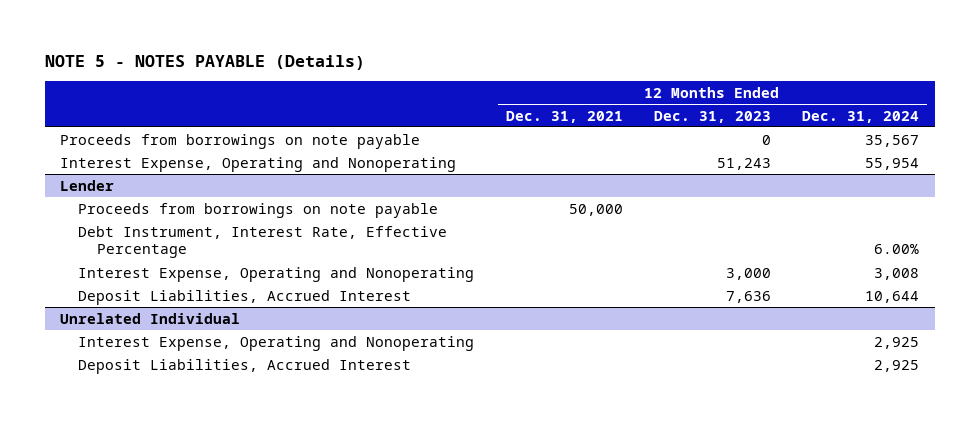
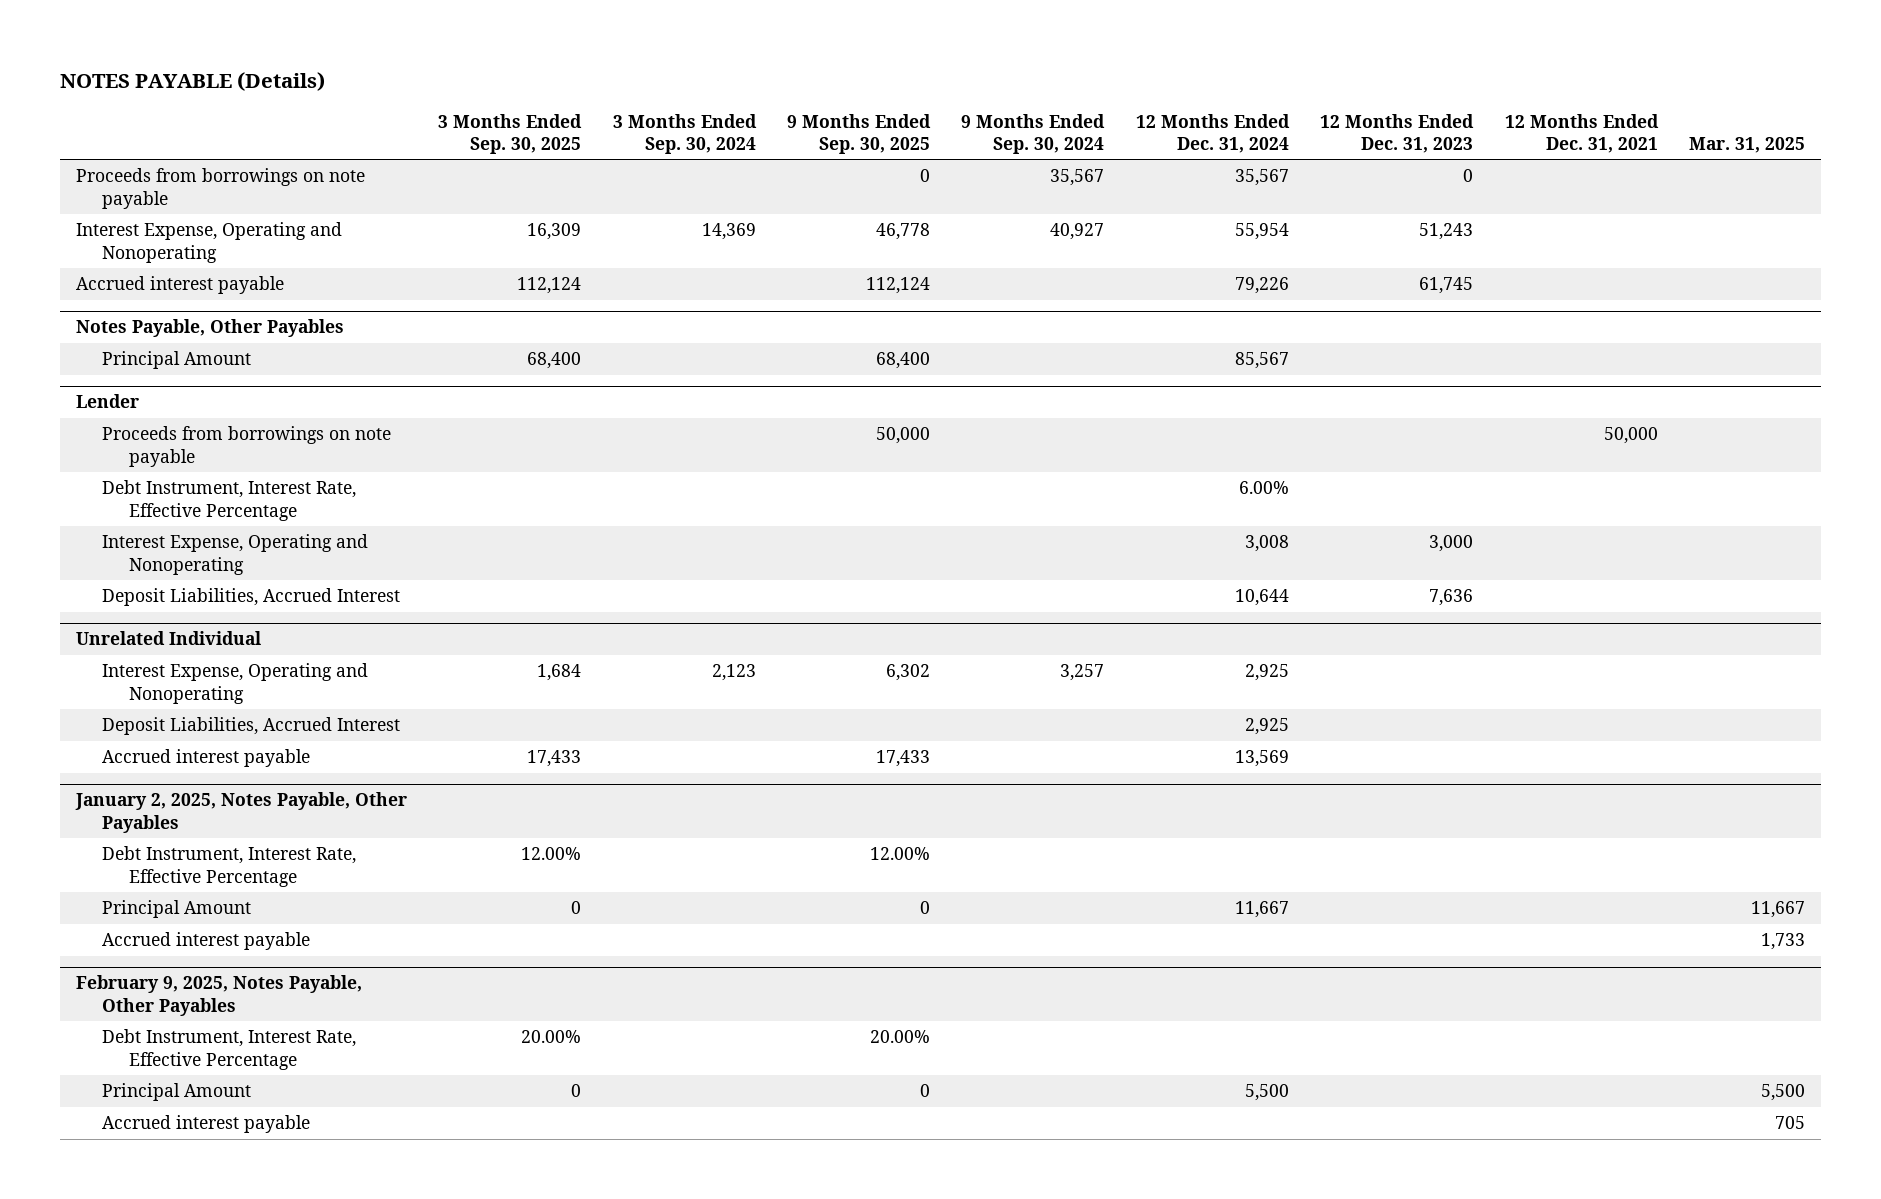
[44,55,365,71] NOTE 5 - NOTES PAYABLE (Details) -> [60,71,326,91] NOTES PAYABLE (Details)
none -> [438,113,583,154] 3 Months Ended Sep. 30, 2025
none -> [612,113,757,154] 3 Months Ended Sep. 30, 2024
none -> [787,113,932,154] 9 Months Ended Sep. 30, 2025
none -> [961,113,1106,154] 9 Months Ended Sep. 30, 2024
none -> [1688,136,1805,153] Mar. 31, 2025
none -> [75,276,284,295] Accrued interest payable
none -> [75,319,344,338] Notes Payable, Other Payables
none -> [102,351,252,370] Principal Amount
none -> [102,749,311,768] Accrued interest payable
none -> [74,792,407,833] January 2, 2025, Notes Payable, Other Payables
none -> [102,846,357,887] Debt Instrument, Interest Rate, Effective Percentage
none -> [102,900,252,919] Principal Amount
none -> [102,932,311,951] Accrued interest payable
none -> [75,975,362,1016] February 9, 2025, Notes Payable, Other Payables
none -> [102,1029,357,1070] Debt Instrument, Interest Rate, Effective Percentage
none -> [102,1083,252,1102] Principal Amount
none -> [102,1115,311,1134] Accrued interest payable

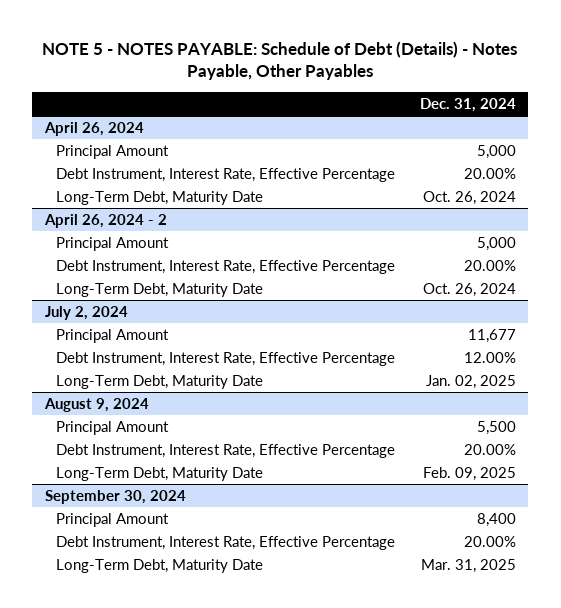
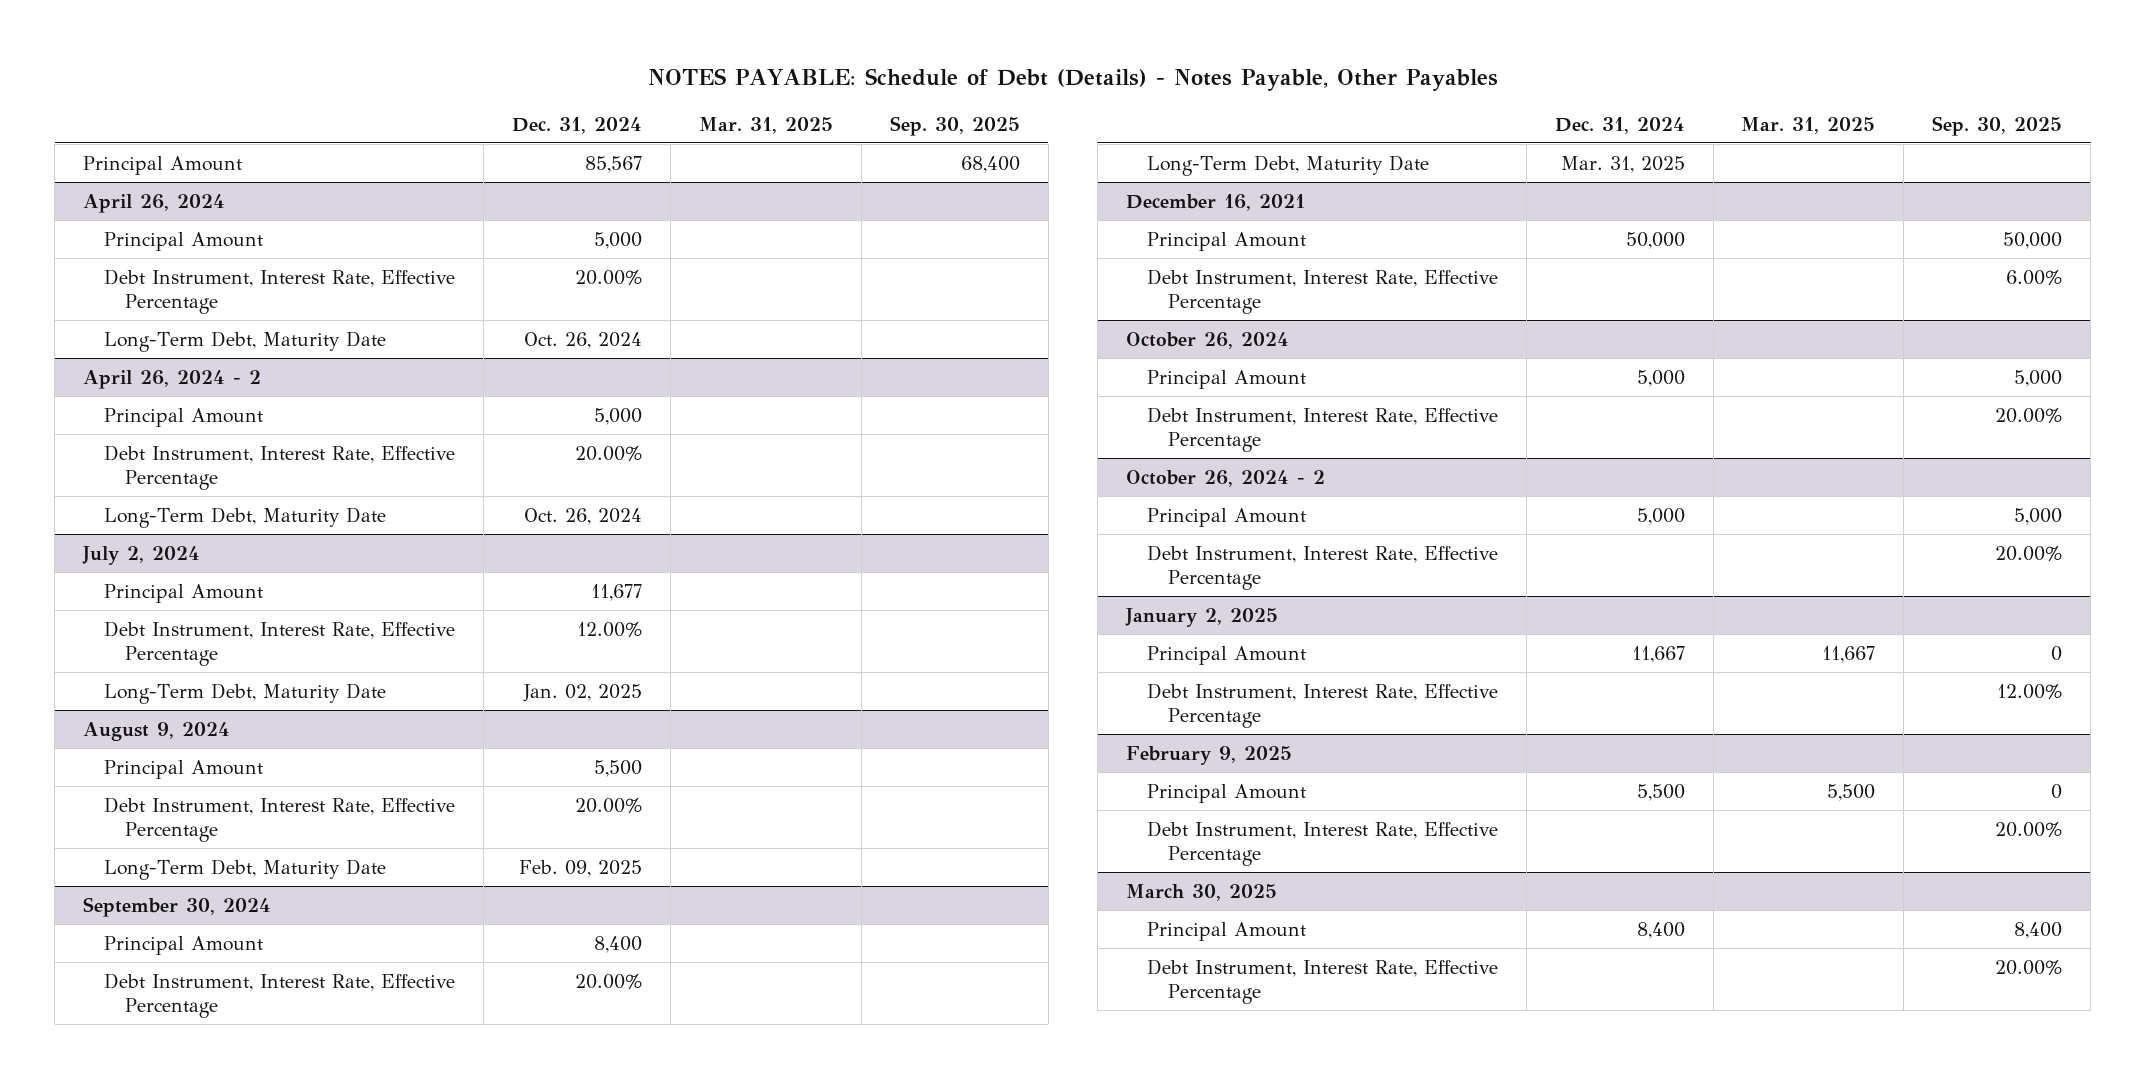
[42,40,518,81] NOTE 5 - NOTES PAYABLE: Schedule of Debt (Details) - Notes Payable, Other Payables -> [647,68,1498,92] NOTES PAYABLE: Schedule of Debt (Details) - Notes Payable, Other Payables
none -> [698,116,833,134] Mar. 31, 2025
none -> [889,115,1020,136] Sep. 30, 2025
none -> [83,155,243,175] Principal Amount
none -> [1125,193,1305,211] December 16, 2021
none -> [1146,231,1306,251] Principal Amount
none -> [1146,268,1498,314] Debt Instrument, Interest Rate, Effective Percentage
none -> [1125,331,1289,349] October 26, 2024
none -> [1146,369,1306,389] Principal Amount
none -> [1146,406,1498,452] Debt Instrument, Interest Rate, Effective Percentage
none -> [1125,469,1325,487] October 26, 2024 - 2
none -> [1146,507,1306,527] Principal Amount
none -> [1146,544,1498,590] Debt Instrument, Interest Rate, Effective Percentage
none -> [1124,607,1278,627] January 2, 2025
none -> [1146,645,1306,665] Principal Amount
none -> [1146,682,1498,728] Debt Instrument, Interest Rate, Effective Percentage
none -> [1125,745,1292,765] February 9, 2025
none -> [1146,783,1306,803] Principal Amount
none -> [1146,820,1498,866] Debt Instrument, Interest Rate, Effective Percentage
none -> [1125,883,1277,901] March 30, 2025
none -> [1146,921,1306,941] Principal Amount
none -> [1146,958,1498,1004] Debt Instrument, Interest Rate, Effective Percentage

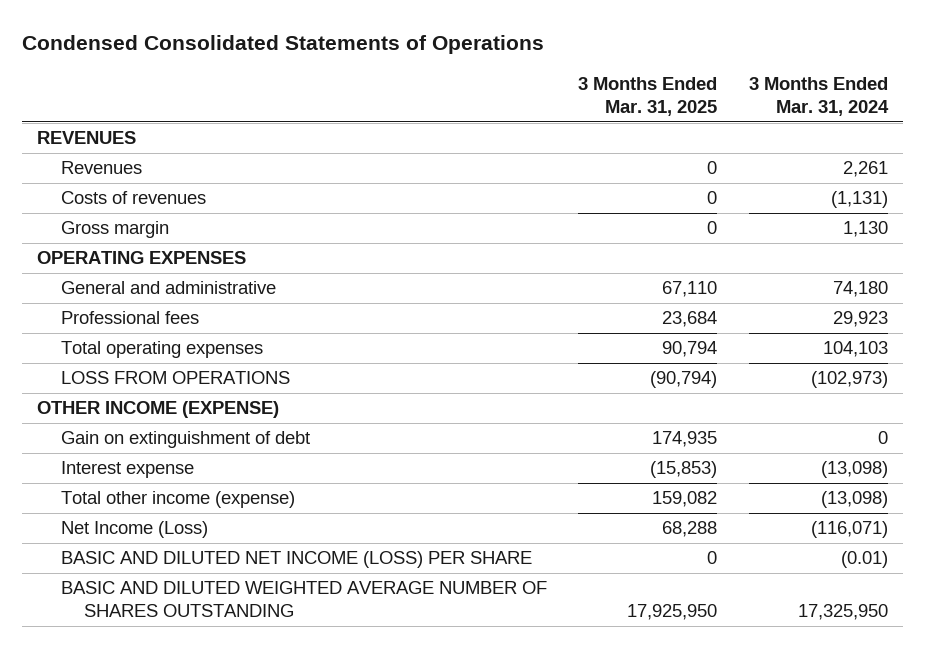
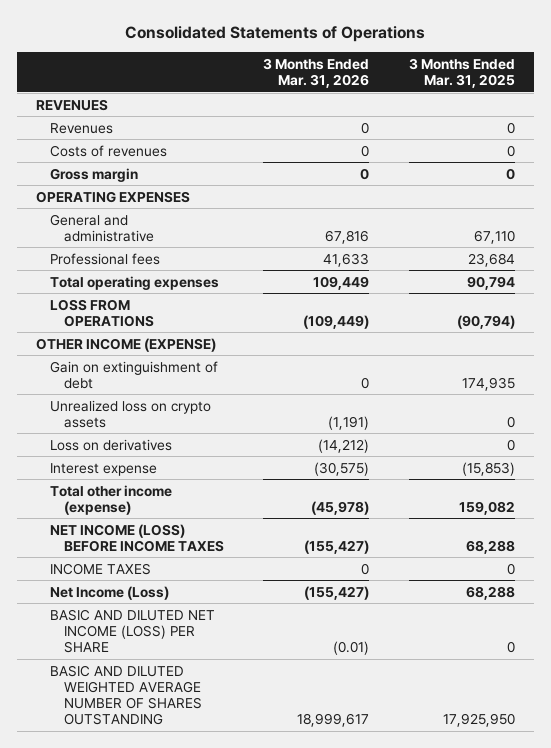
[21,35,544,55] Condensed Consolidated Statements of Operations -> [125,26,426,43] Consolidated Statements of Operations
[748,76,889,116] 3 Months Ended Mar. 31, 2024 -> none
none -> [263,57,370,88] 3 Months Ended Mar. 31, 2026
none -> [49,399,211,428] Unrealized loss on crypto assets
none -> [49,438,172,451] Loss on derivatives
none -> [49,523,224,552] NET INCOME (LOSS) BEFORE INCOME TAXES
none -> [49,562,151,575] INCOME TAXES

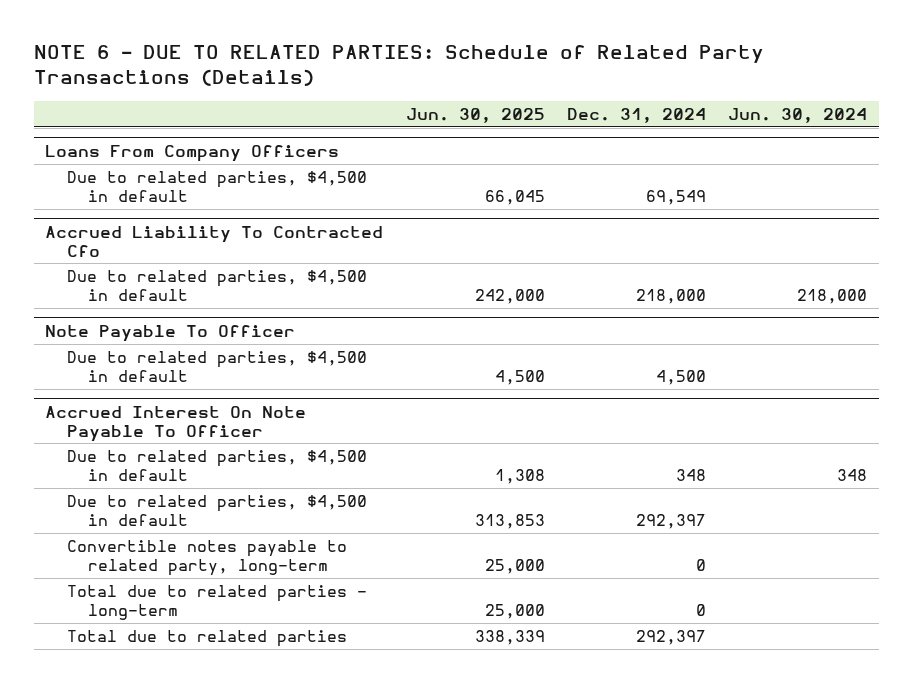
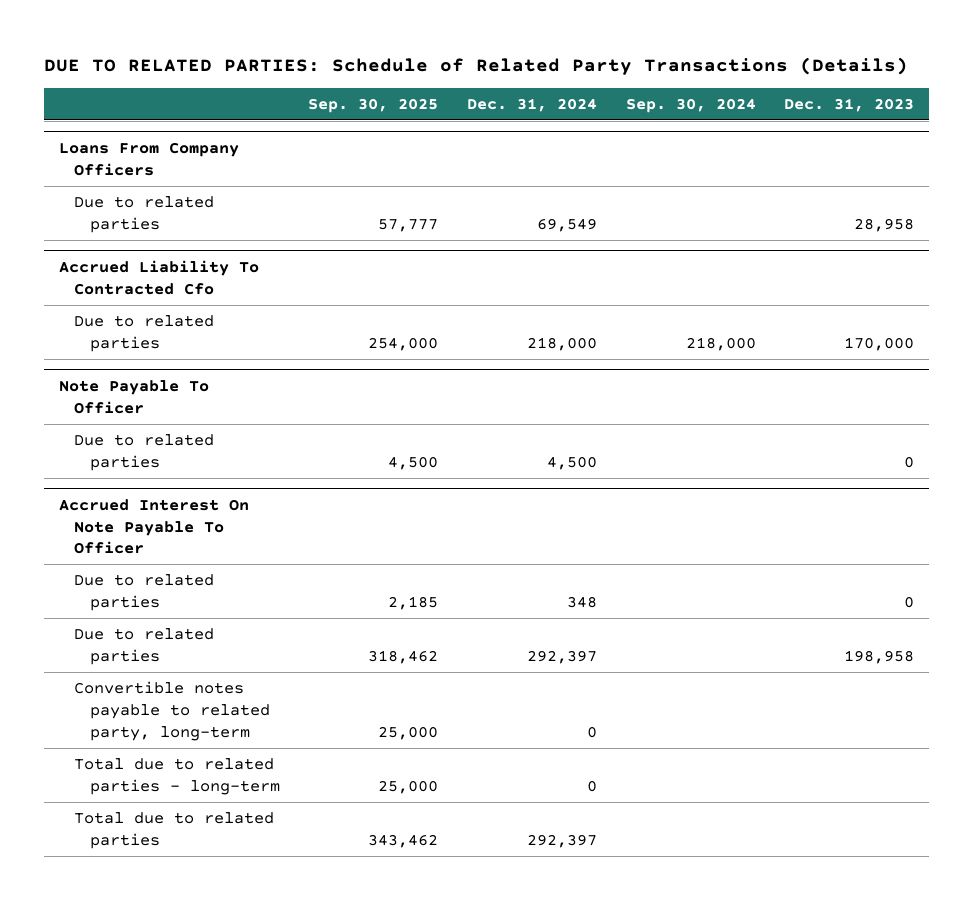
[34,45,765,87] NOTE 6 - DUE TO RELATED PARTIES: Schedule of Related Party Transactions (Details) -> [44,56,909,75] DUE TO RELATED PARTIES: Schedule of Related Party Transactions (Details)
[405,107,545,123] Jun. 30, 2025 -> none
[728,107,868,123] Jun. 30, 2024 -> none
none -> [308,97,439,113] Sep. 30, 2025
none -> [625,97,756,113] Sep. 30, 2024
none -> [784,97,915,112] Dec. 31, 2023
[66,171,367,203] Due to related parties, $4,500 in default -> [74,196,215,233] Due to related parties
[66,270,367,302] Due to related parties, $4,500 in default -> [74,315,215,352] Due to related parties
[66,351,367,383] Due to related parties, $4,500 in default -> [74,434,215,471] Due to related parties
[66,450,367,482] Due to related parties, $4,500 in default -> [74,574,215,611] Due to related parties
[66,495,367,527] Due to related parties, $4,500 in default -> [74,628,215,665] Due to related parties

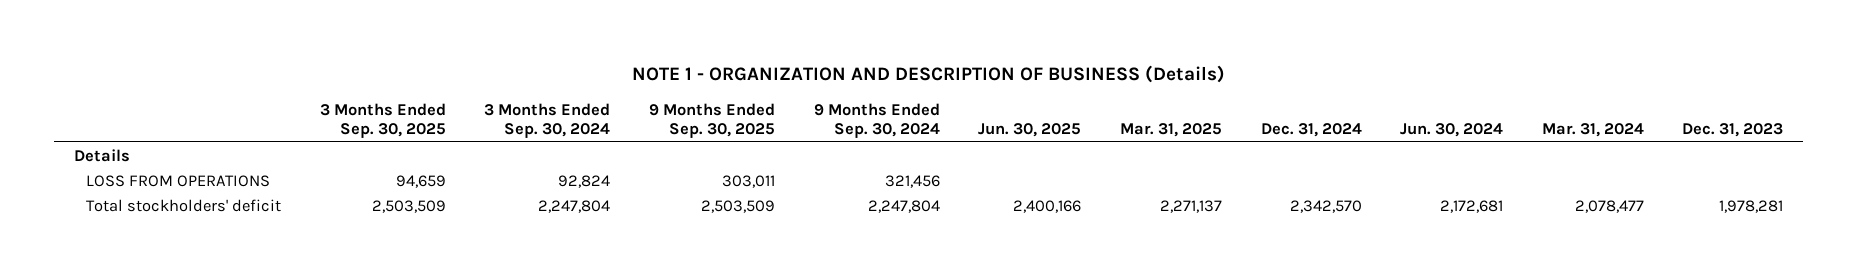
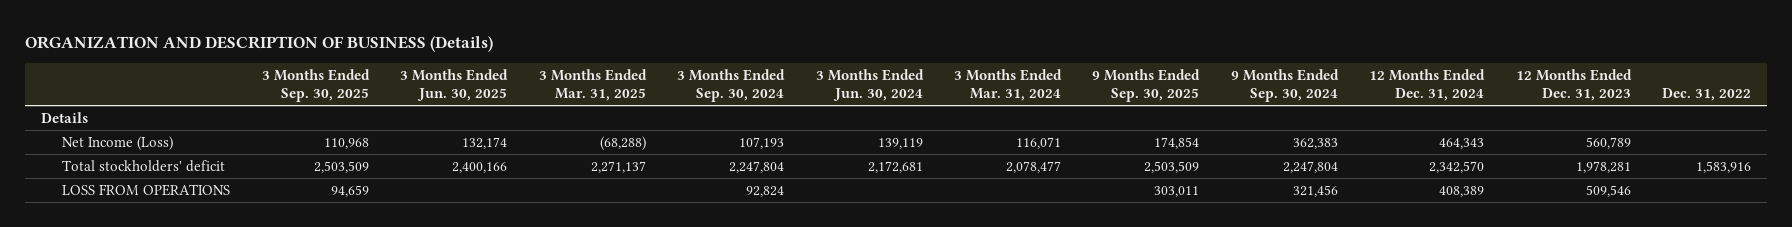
[631,65,1225,84] NOTE 1 - ORGANIZATION AND DESCRIPTION OF BUSINESS (Details) -> [25,36,494,53] ORGANIZATION AND DESCRIPTION OF BUSINESS (Details)
[978,123,1082,138] Jun. 30, 2025 -> none
[1119,123,1222,138] Mar. 31, 2025 -> none
[1260,123,1362,138] Dec. 31, 2024 -> none
[1400,123,1504,138] Jun. 30, 2024 -> none
[1541,123,1644,138] Mar. 31, 2024 -> none
[1682,123,1784,138] Dec. 31, 2023 -> none
none -> [400,68,509,102] 3 Months Ended Jun. 30, 2025
none -> [538,68,647,102] 3 Months Ended Mar. 31, 2025
none -> [815,68,924,102] 3 Months Ended Jun. 30, 2024
none -> [953,68,1062,102] 3 Months Ended Mar. 31, 2024
none -> [1369,68,1486,102] 12 Months Ended Dec. 31, 2024
none -> [1515,68,1632,102] 12 Months Ended Dec. 31, 2023
none -> [1662,88,1752,102] Dec. 31, 2022
none -> [62,135,174,151] Net Income (Loss)
[86,174,271,187] LOSS FROM OPERATIONS -> [62,183,231,196] LOSS FROM OPERATIONS

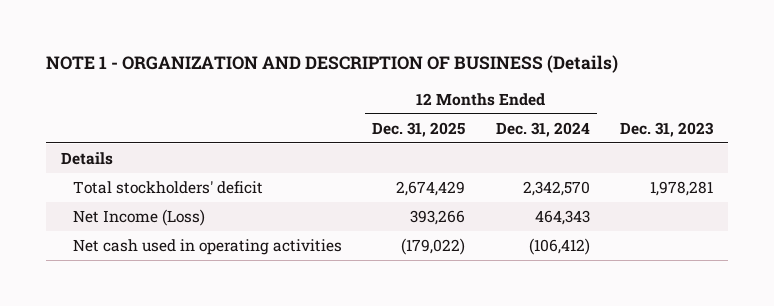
[25,36,494,53] ORGANIZATION AND DESCRIPTION OF BUSINESS (Details) -> [45,55,618,74] NOTE 1 - ORGANIZATION AND DESCRIPTION OF BUSINESS (Details)
[261,68,370,103] 3 Months Ended Sep. 30, 2025 -> none
[400,68,509,102] 3 Months Ended Jun. 30, 2025 -> none
[538,68,647,102] 3 Months Ended Mar. 31, 2025 -> none
[677,68,786,103] 3 Months Ended Sep. 30, 2024 -> none
[815,68,924,102] 3 Months Ended Jun. 30, 2024 -> none
[953,68,1062,102] 3 Months Ended Mar. 31, 2024 -> none
[1092,68,1201,103] 9 Months Ended Sep. 30, 2025 -> none
[1230,68,1339,103] 9 Months Ended Sep. 30, 2024 -> none
[1515,68,1632,102] 12 Months Ended Dec. 31, 2023 -> none
[1662,88,1752,102] Dec. 31, 2022 -> none
none -> [372,121,466,137] Dec. 31, 2025
none -> [620,121,715,137] Dec. 31, 2023
[62,183,231,196] LOSS FROM OPERATIONS -> none
[62,135,174,151] Net Income (Loss) -> [73,209,206,227] Net Income (Loss)
none -> [73,239,343,256] Net cash used in operating activities

